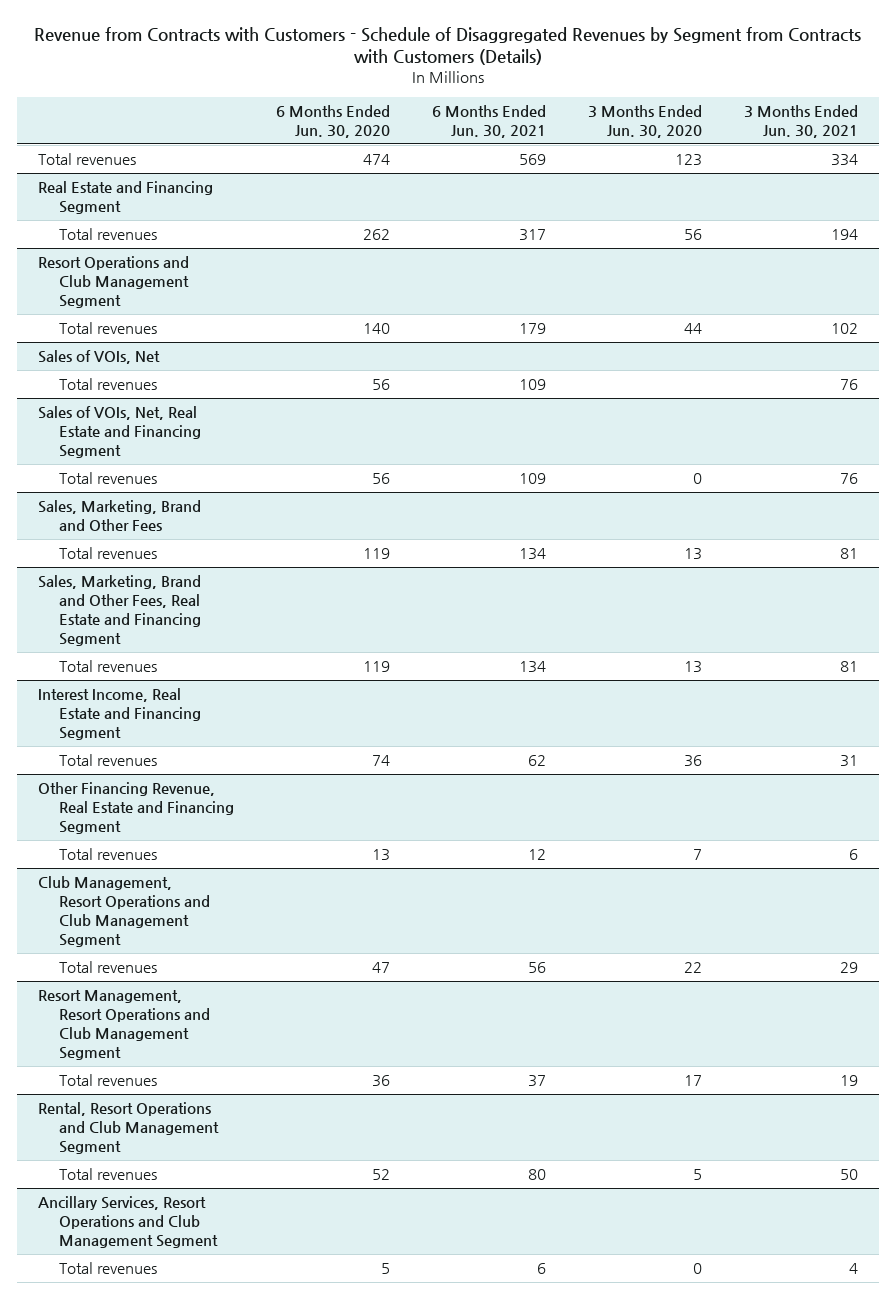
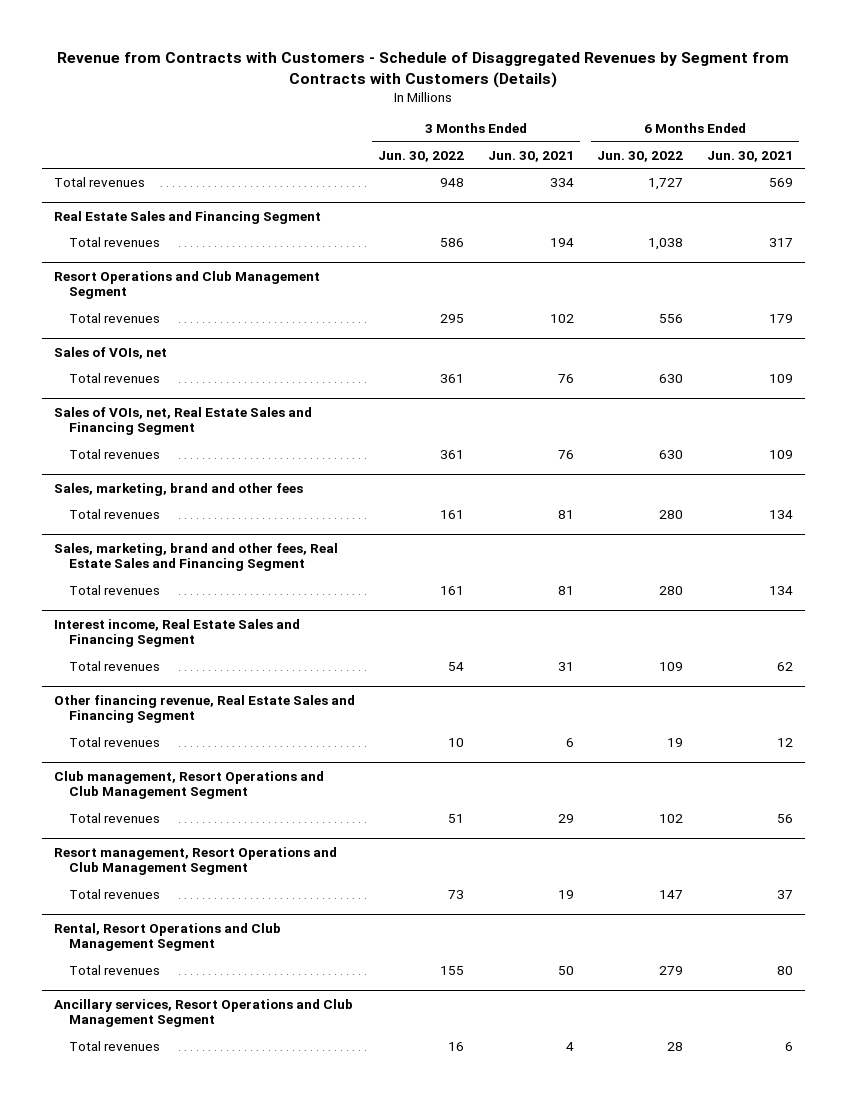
[276,104,391,138] 6 Months Ended Jun. 30, 2020 -> none
[588,104,703,138] 3 Months Ended Jun. 30, 2020 -> none
none -> [378,150,465,162] Jun. 30, 2022
none -> [597,150,684,162] Jun. 30, 2022
[37,181,213,215] Real Estate and Financing Segment -> [53,210,321,224] Real Estate Sales and Financing Segment
[37,350,160,365] Sales of VOIs, Net -> [53,346,167,359] Sales of VOIs, net
[37,406,202,459] Sales of VOIs, Net, Real Estate and Financing Segment -> [53,406,312,436] Sales of VOIs, net, Real Estate Sales and Financing Segment
[37,500,201,532] Sales, Marketing, Brand and Other Fees -> [53,482,303,496] Sales, marketing, brand and other fees
[37,575,202,647] Sales, Marketing, Brand and Other Fees, Real Estate and Financing Segment -> [53,542,338,572] Sales, marketing, brand and other fees, Real Estate Sales and Financing Segment
[37,688,202,741] Interest Income, Real Estate and Financing Segment -> [53,618,300,648] Interest income, Real Estate Sales and Financing Segment
[37,782,235,835] Other Financing Revenue, Real Estate and Financing Segment -> [53,694,355,724] Other financing revenue, Real Estate Sales and Financing Segment
[37,876,211,948] Club Management, Resort Operations and Club Management Segment -> [53,770,324,800] Club management, Resort Operations and Club Management Segment
[37,990,211,1061] Resort Management, Resort Operations and Club Management Segment -> [53,846,337,876] Resort management, Resort Operations and Club Management Segment
[37,1196,219,1249] Ancillary Services, Resort Operations and Club Management Segment -> [53,998,353,1028] Ancillary services, Resort Operations and Club Management Segment

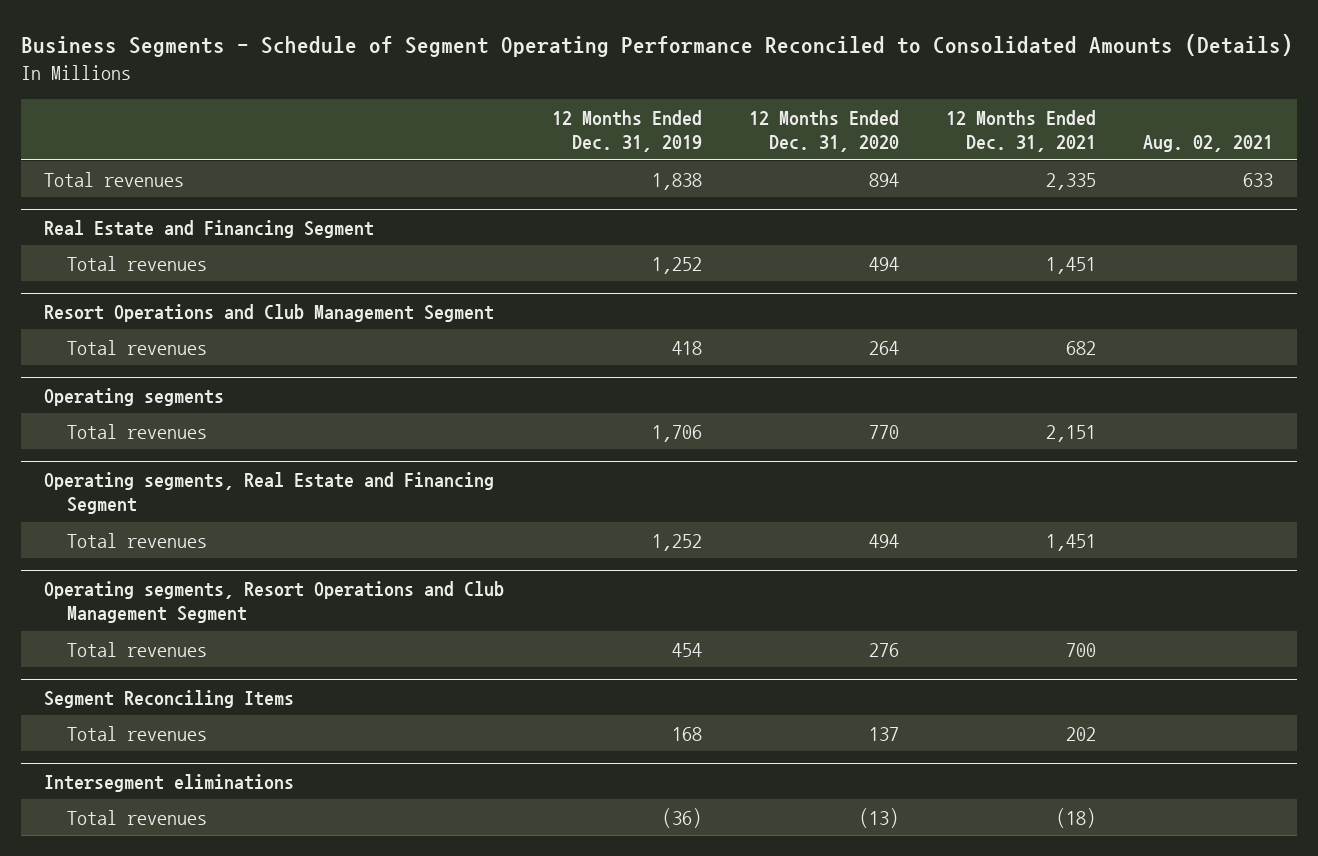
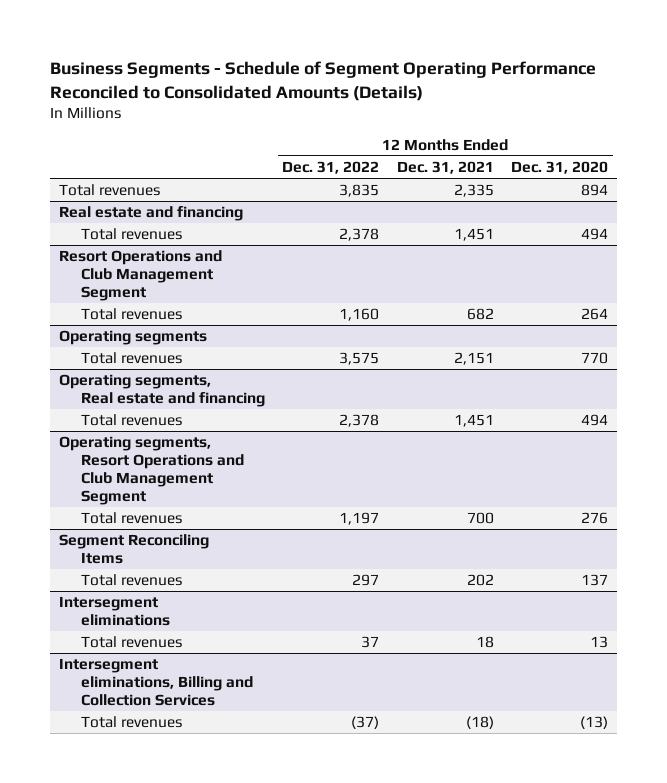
[551,109,702,152] 12 Months Ended Dec. 31, 2019 -> none
[1143,134,1274,152] Aug. 02, 2021 -> none
none -> [282,161,380,175] Dec. 31, 2022
[44,219,375,238] Real Estate and Financing Segment -> [58,206,243,222] Real estate and financing
[44,471,495,514] Operating segments, Real Estate and Financing Segment -> [58,374,265,408] Operating segments, Real estate and financing
none -> [80,636,182,649] Total revenues
none -> [58,658,253,706] Intersegment eliminations, Billing and Collection Services

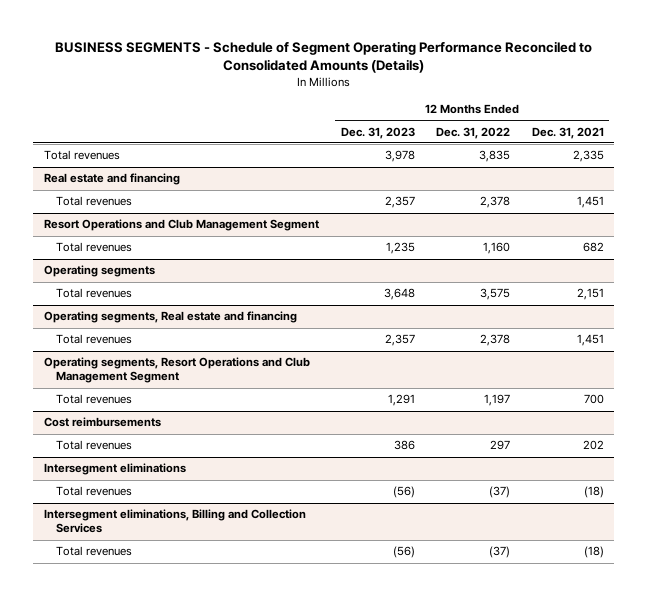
[49,60,596,101] Business Segments - Schedule of Segment Operating Performance Reconciled to Consolidated Amounts (Details) -> [54,40,592,73] BUSINESS SEGMENTS - Schedule of Segment Operating Performance Reconciled to Consolidated Amounts (Details)
[511,161,609,175] Dec. 31, 2020 -> none
none -> [340,126,415,139] Dec. 31, 2023
[58,534,209,565] Segment Reconciling Items -> [44,417,162,428] Cost reimbursements
[361,636,380,649] 37 -> [489,486,511,499] (37)
[475,636,494,649] 18 -> [583,486,604,499] (18)

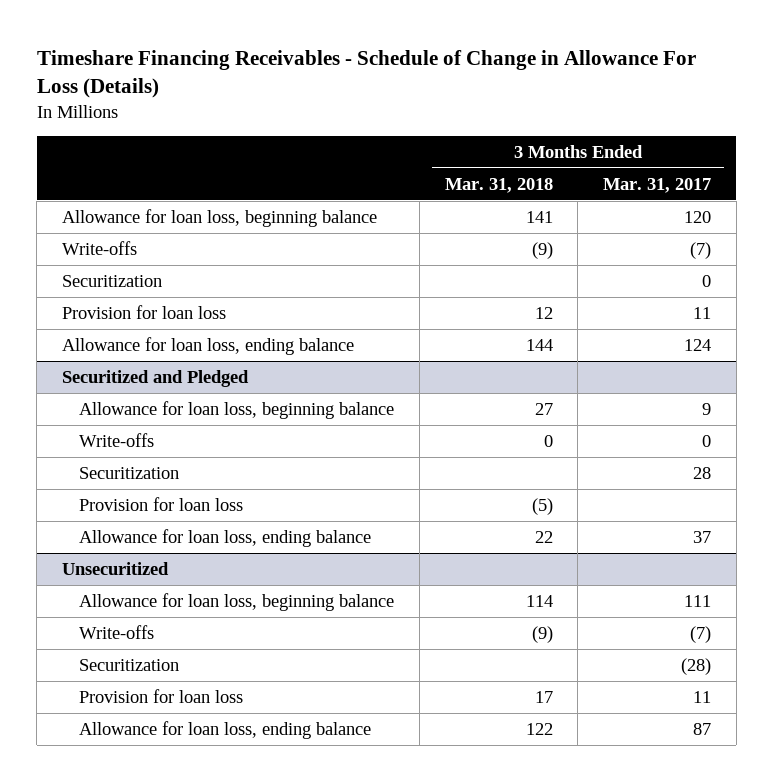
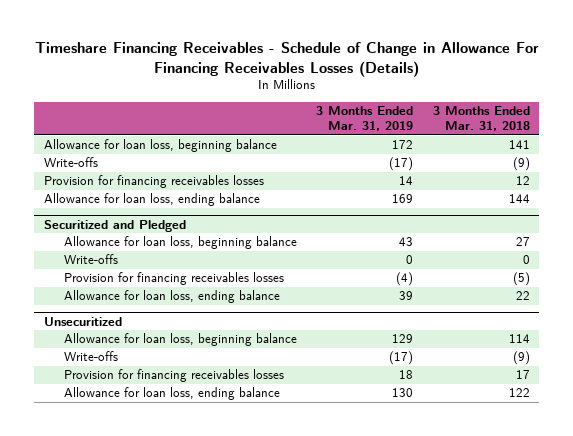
[36,50,696,99] Timeshare Financing Receivables - Schedule of Change in Allowance For Loss (Details) -> [34,42,539,77] Timeshare Financing Receivables - Schedule of Change in Allowance For Financing Receivables Losses (Details)
[603,177,712,193] Mar. 31, 2017 -> none
none -> [316,106,414,131] 3 Months Ended Mar. 31, 2019
[61,274,162,287] Securitization -> none
[61,304,226,319] Provision for loan loss -> [43,175,264,189] Provision for financing receivables losses
[79,466,180,479] Securitization -> none
[79,496,244,511] Provision for loan loss -> [63,272,284,286] Provision for financing receivables losses
[79,658,180,671] Securitization -> none
[79,688,244,703] Provision for loan loss -> [63,369,284,383] Provision for financing receivables losses

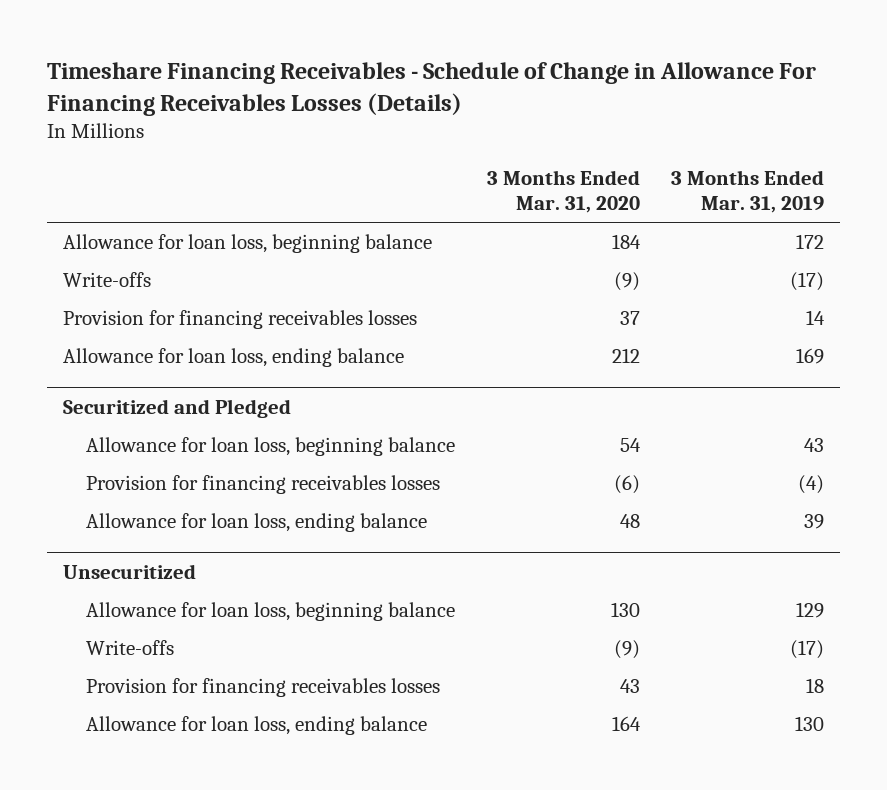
[432,106,530,131] 3 Months Ended Mar. 31, 2018 -> none
none -> [486,169,640,214] 3 Months Ended Mar. 31, 2020
[63,254,118,265] Write-offs -> none

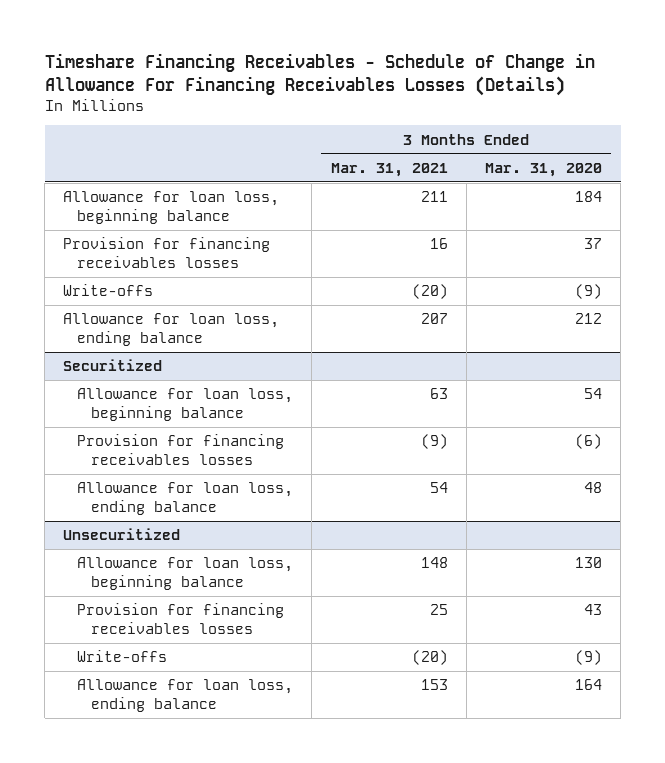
[671,169,825,214] 3 Months Ended Mar. 31, 2019 -> none
none -> [330,162,448,177] Mar. 31, 2021
[62,271,151,287] Write-offs -> [63,284,154,297] Write-offs
[62,398,291,418] Securitized and Pledged -> [63,359,163,372] Securitized
[86,639,175,655] Write-offs -> [77,650,168,663] Write-offs

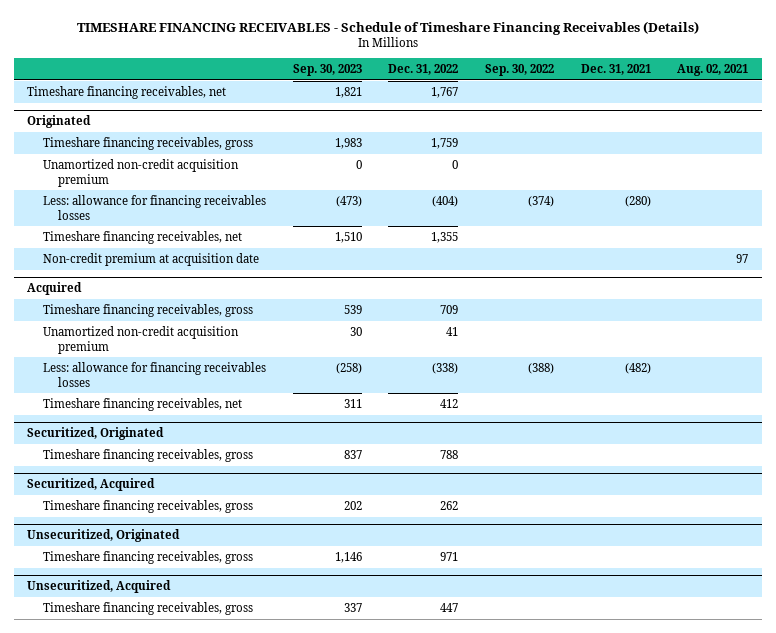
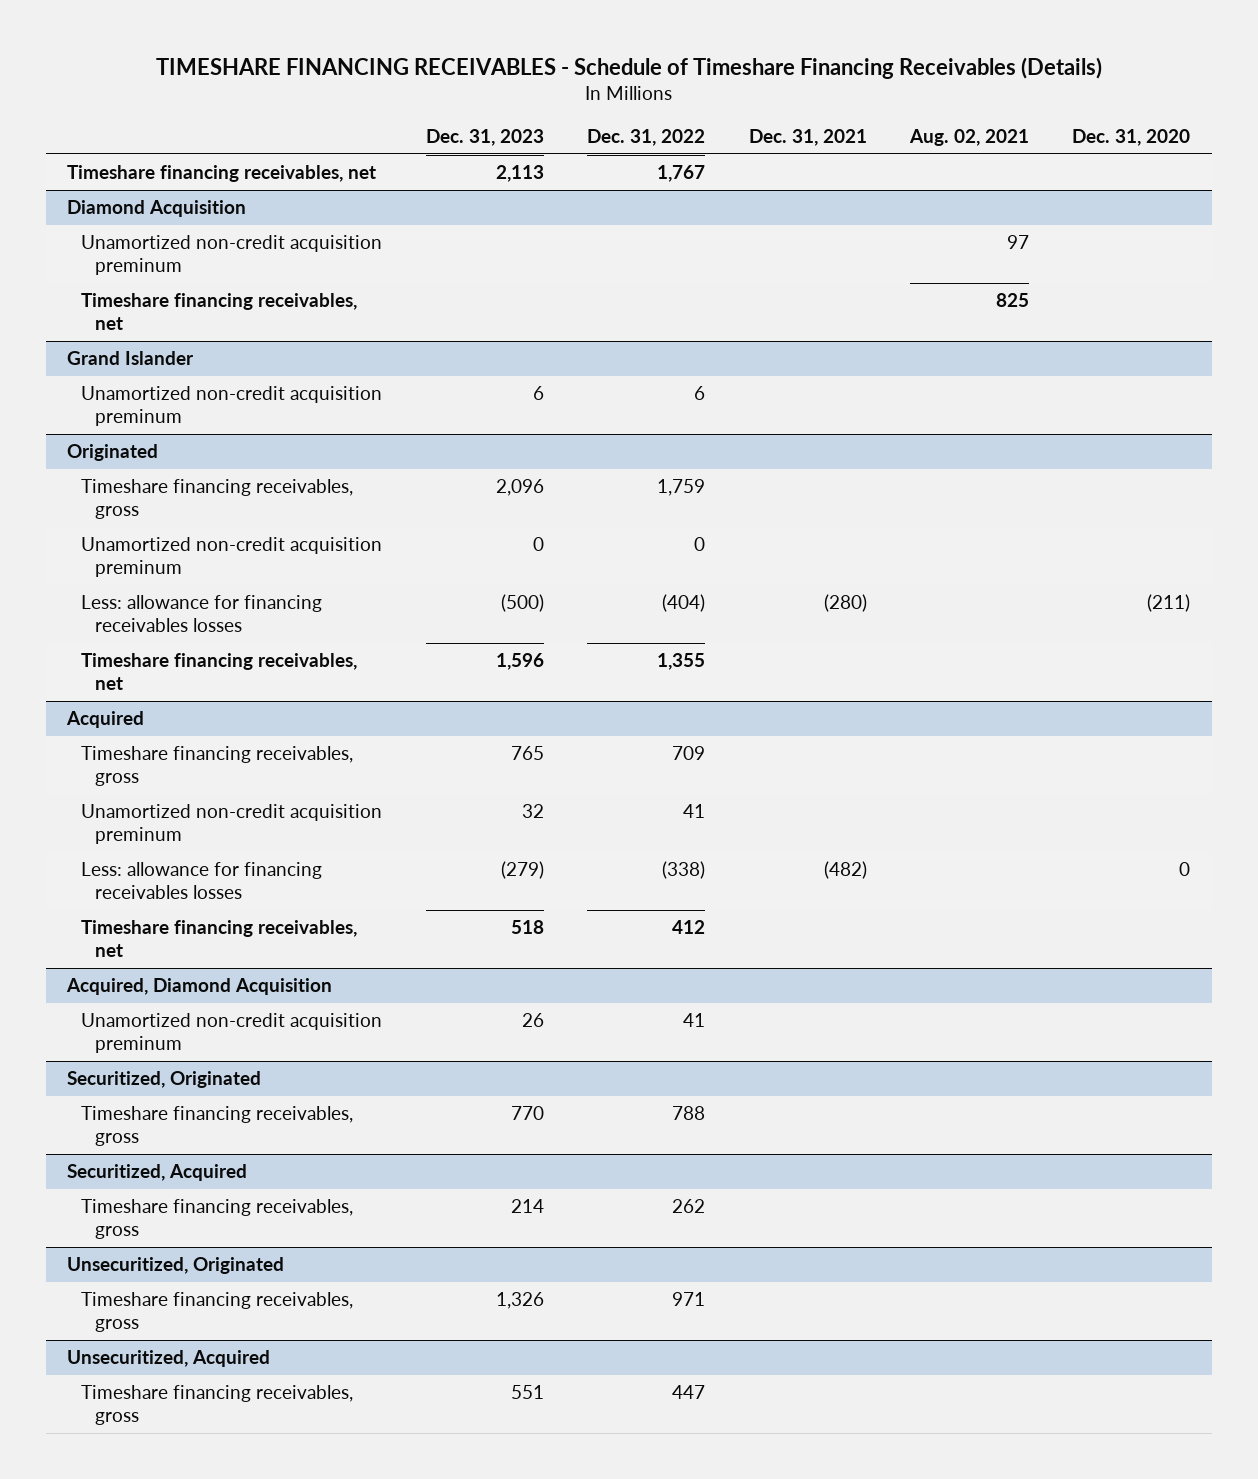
[292,64,362,77] Sep. 30, 2023 -> none
[484,64,554,77] Sep. 30, 2022 -> none
none -> [425,128,544,146] Dec. 31, 2023
none -> [1072,128,1191,146] Dec. 31, 2020
none -> [67,200,247,218] Diamond Acquisition
none -> [81,235,383,276] Unamortized non-credit acquisition preminum
none -> [81,293,358,331] Timeshare financing receivables, net
none -> [67,351,195,366] Grand Islander
none -> [81,386,383,427] Unamortized non-credit acquisition preminum
[42,158,239,187] Unamortized non-credit acquisition premium -> [81,537,383,578] Unamortized non-credit acquisition preminum
[42,252,259,266] Non-credit premium at acquisition date -> none
[42,325,239,354] Unamortized non-credit acquisition premium -> [81,804,383,845] Unamortized non-credit acquisition preminum
none -> [66,978,333,996] Acquired, Diamond Acquisition
none -> [81,1013,383,1054] Unamortized non-credit acquisition preminum

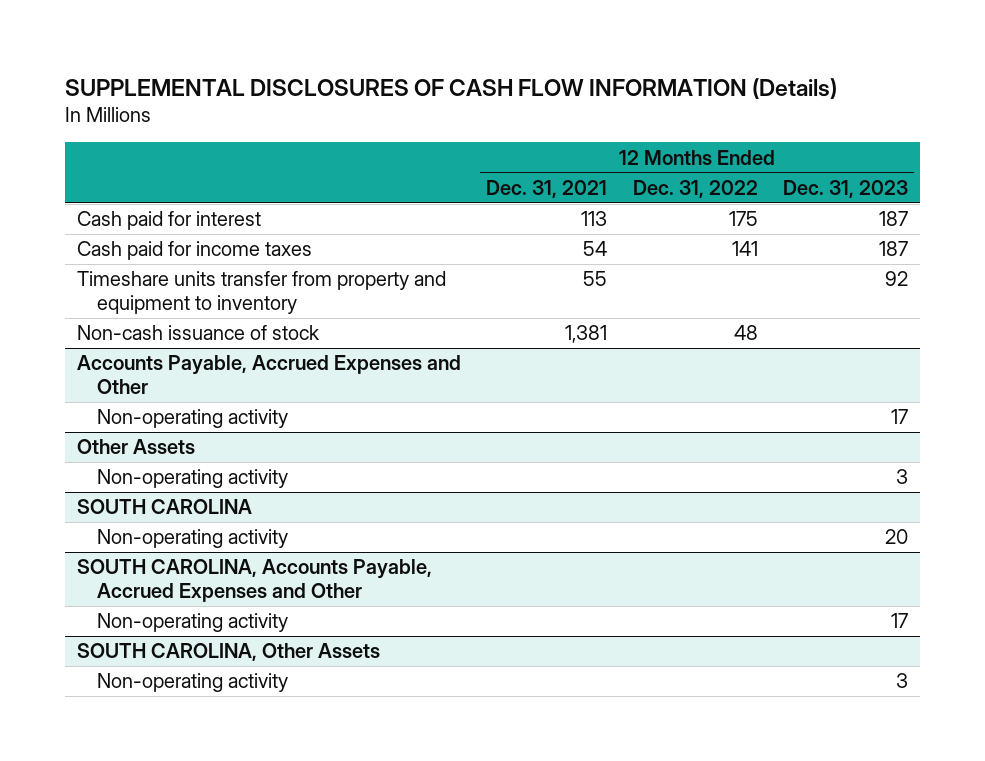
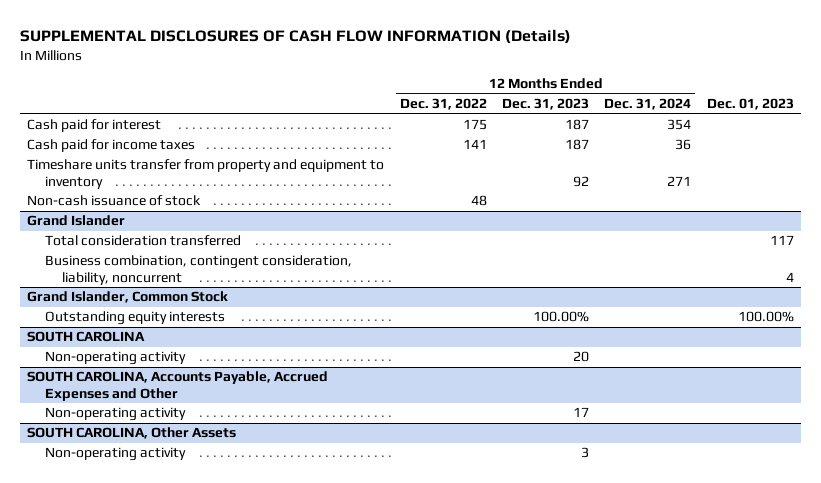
[486,179,608,198] Dec. 31, 2021 -> none
none -> [604,98,692,111] Dec. 31, 2024
none -> [706,98,794,111] Dec. 01, 2023
[77,355,462,395] Accounts Payable, Accrued Expenses and Other -> none
[97,409,289,429] Non-operating activity -> none
[77,439,196,455] Other Assets -> none
[97,469,289,489] Non-operating activity -> none
none -> [27,215,126,227] Grand Islander
none -> [44,235,241,247] Total consideration transferred
none -> [44,255,352,285] Business combination, contingent consideration, liability, noncurrent
none -> [27,291,229,304] Grand Islander, Common Stock
none -> [44,311,225,326] Outstanding equity interests

